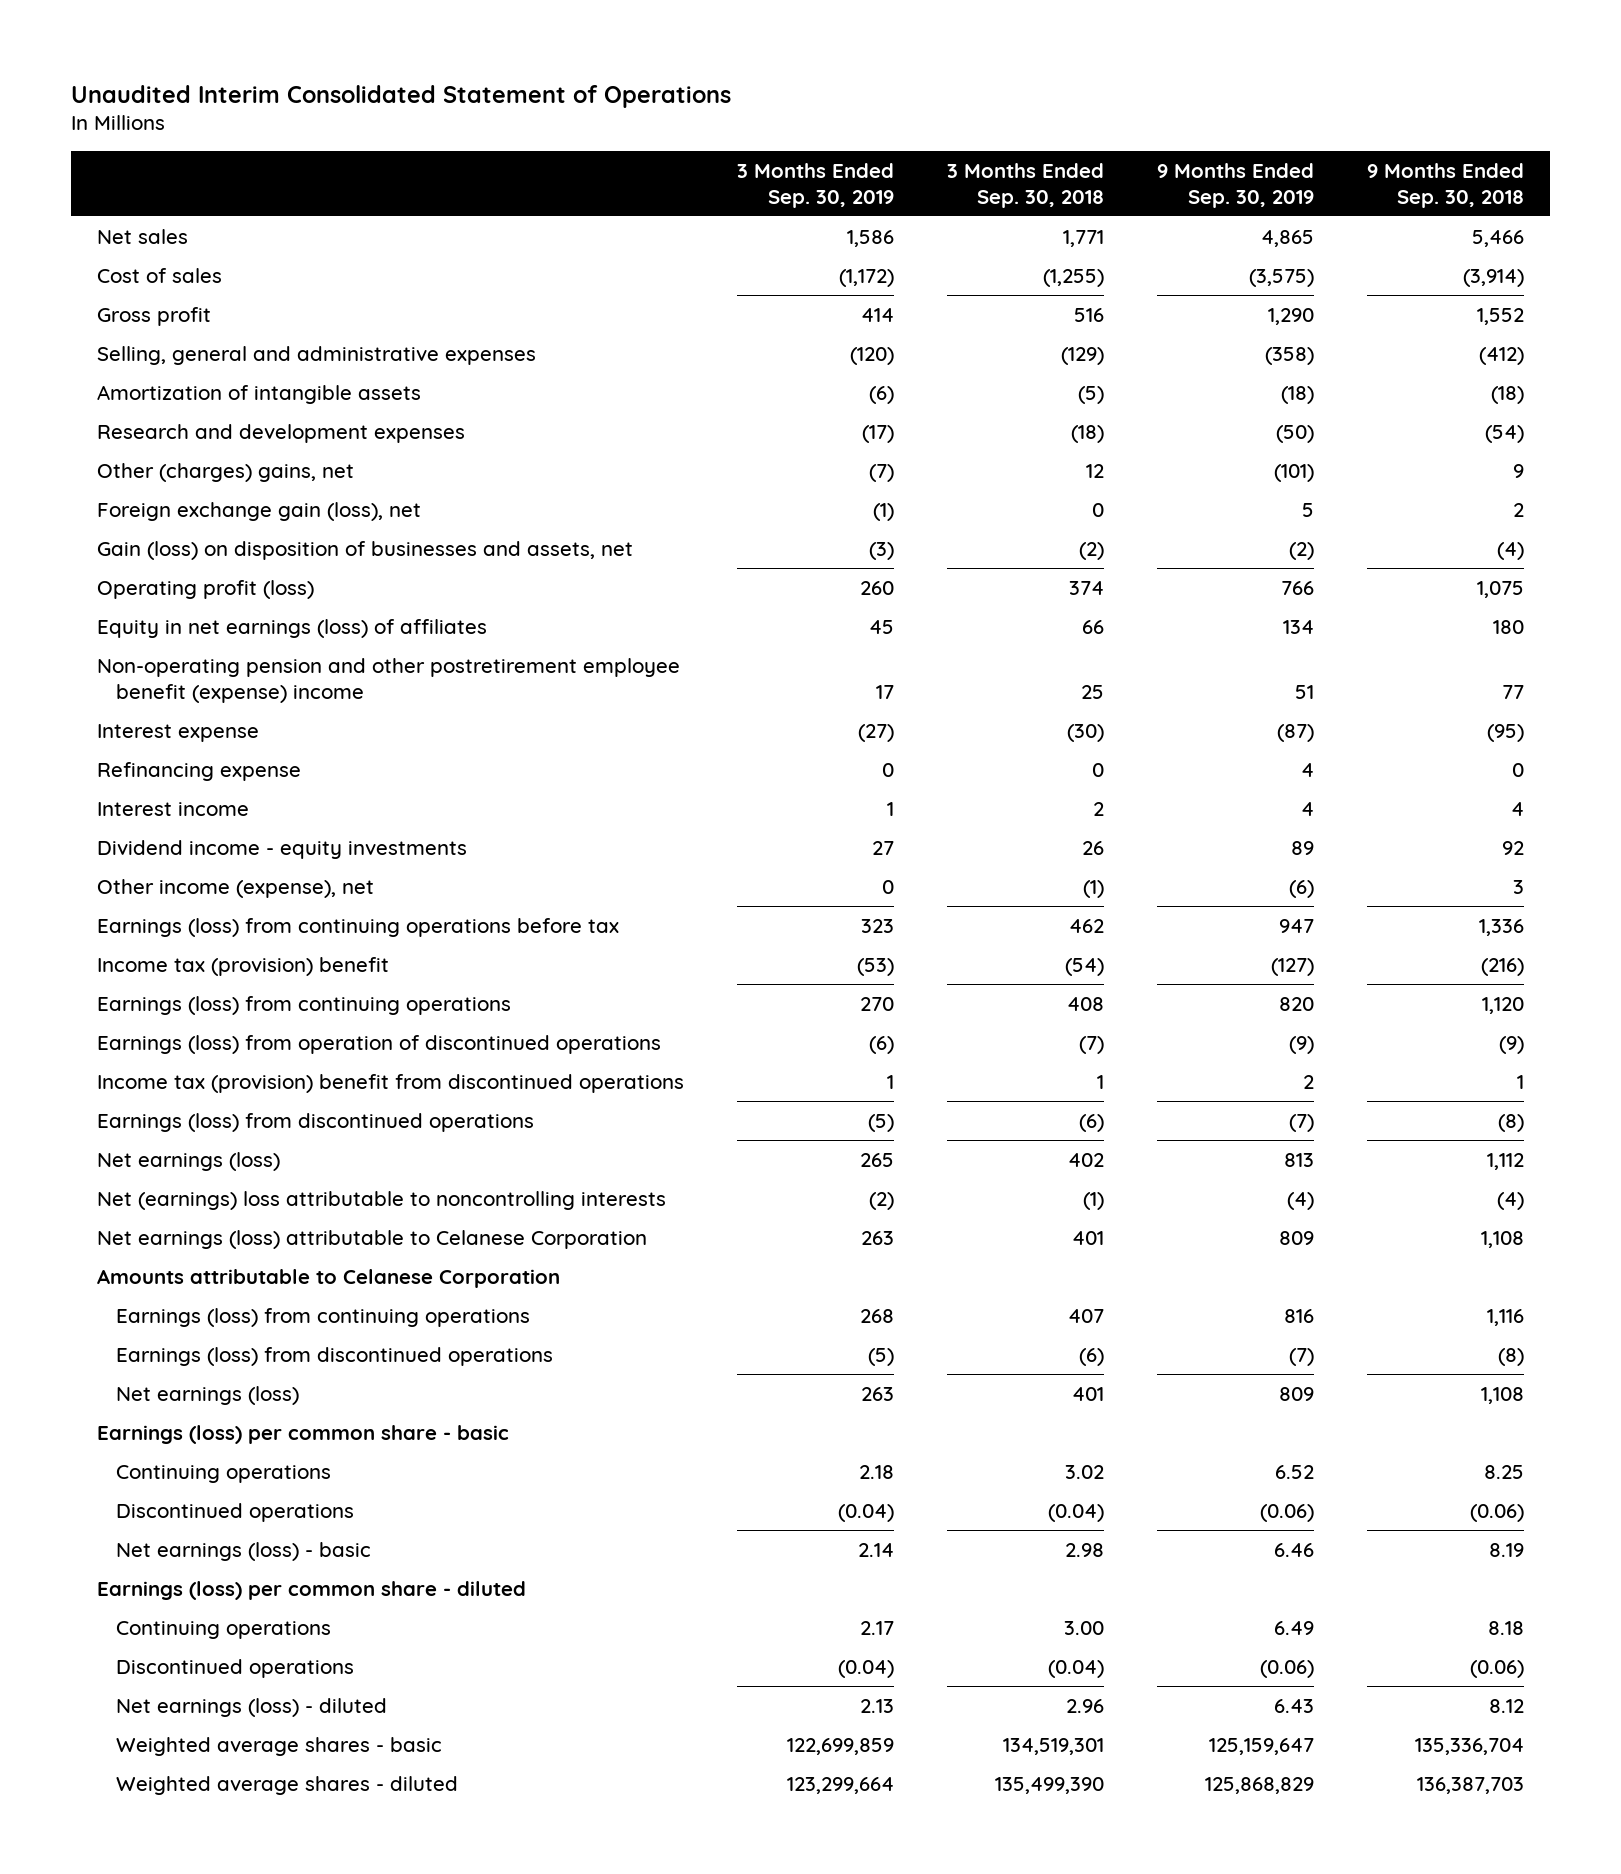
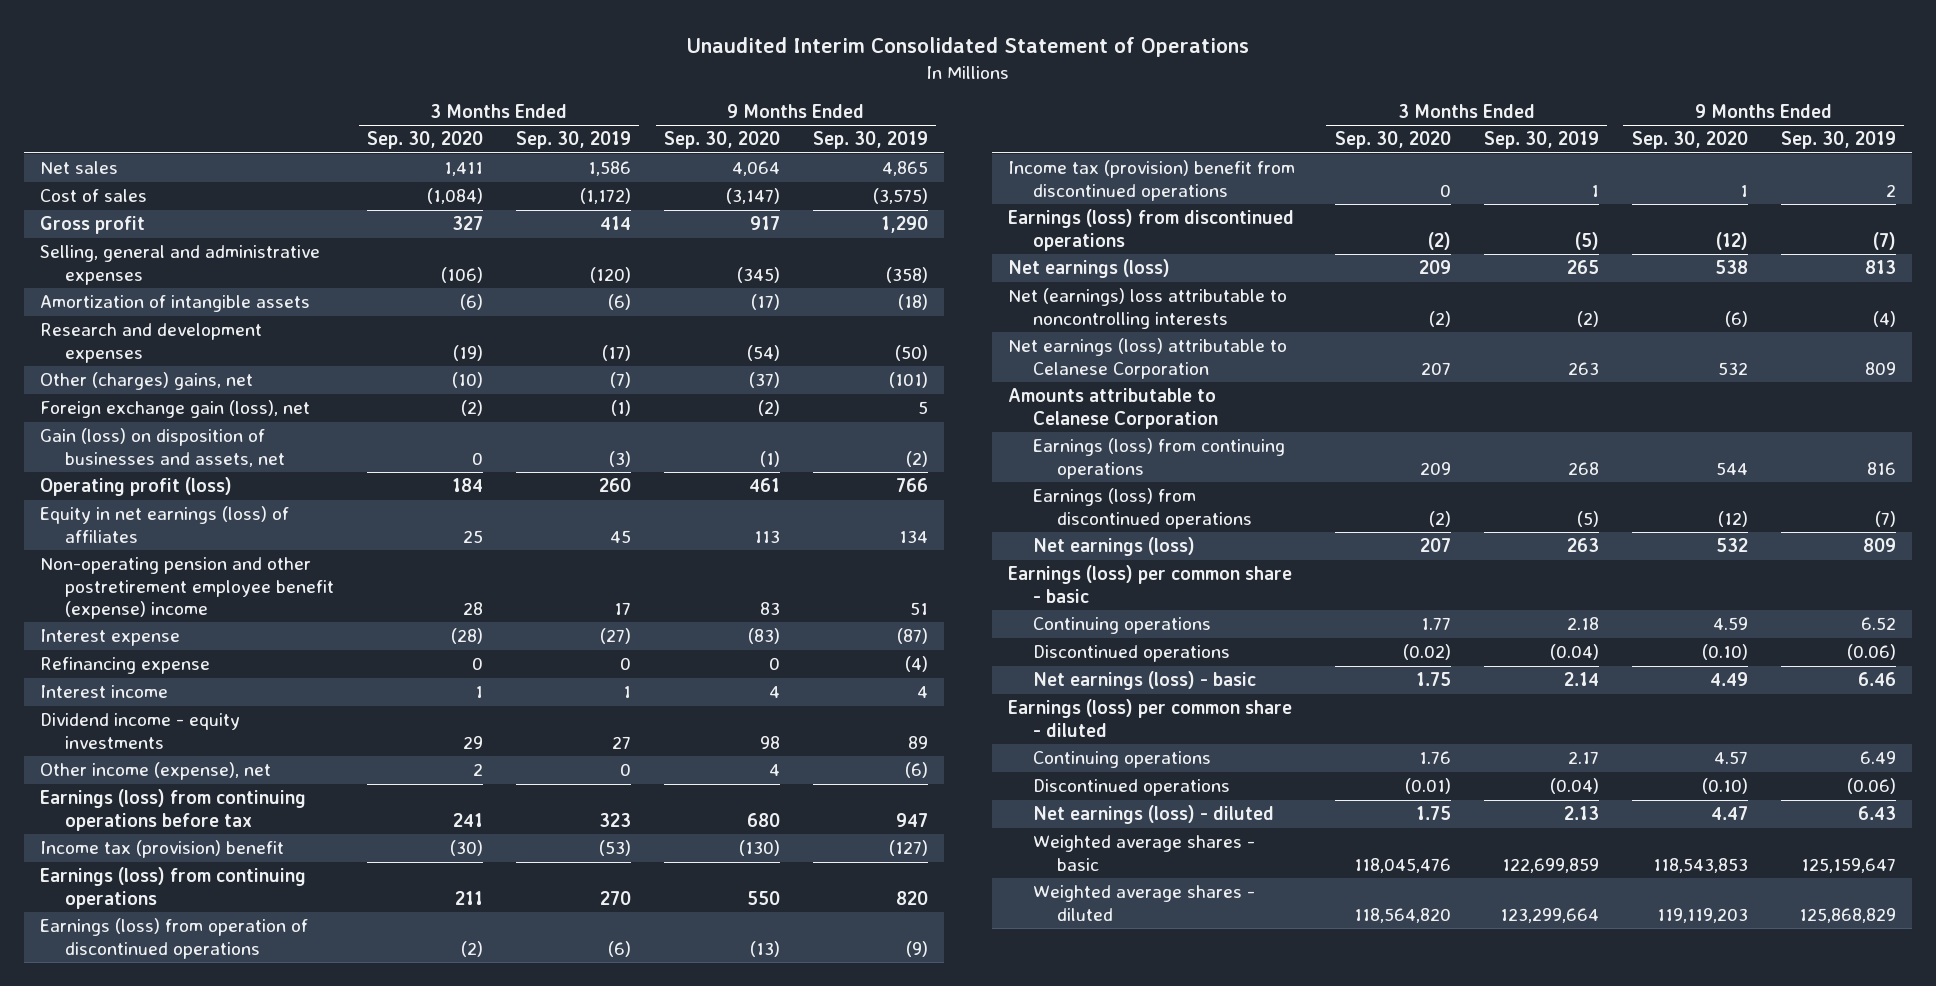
[946,162,1104,208] 3 Months Ended Sep. 30, 2018 -> none
[1366,162,1524,208] 9 Months Ended Sep. 30, 2018 -> none
none -> [366,131,483,150] Sep. 30, 2020
none -> [663,131,780,150] Sep. 30, 2020
[1300,762,1314,777] 4 -> [904,656,928,673] (4)

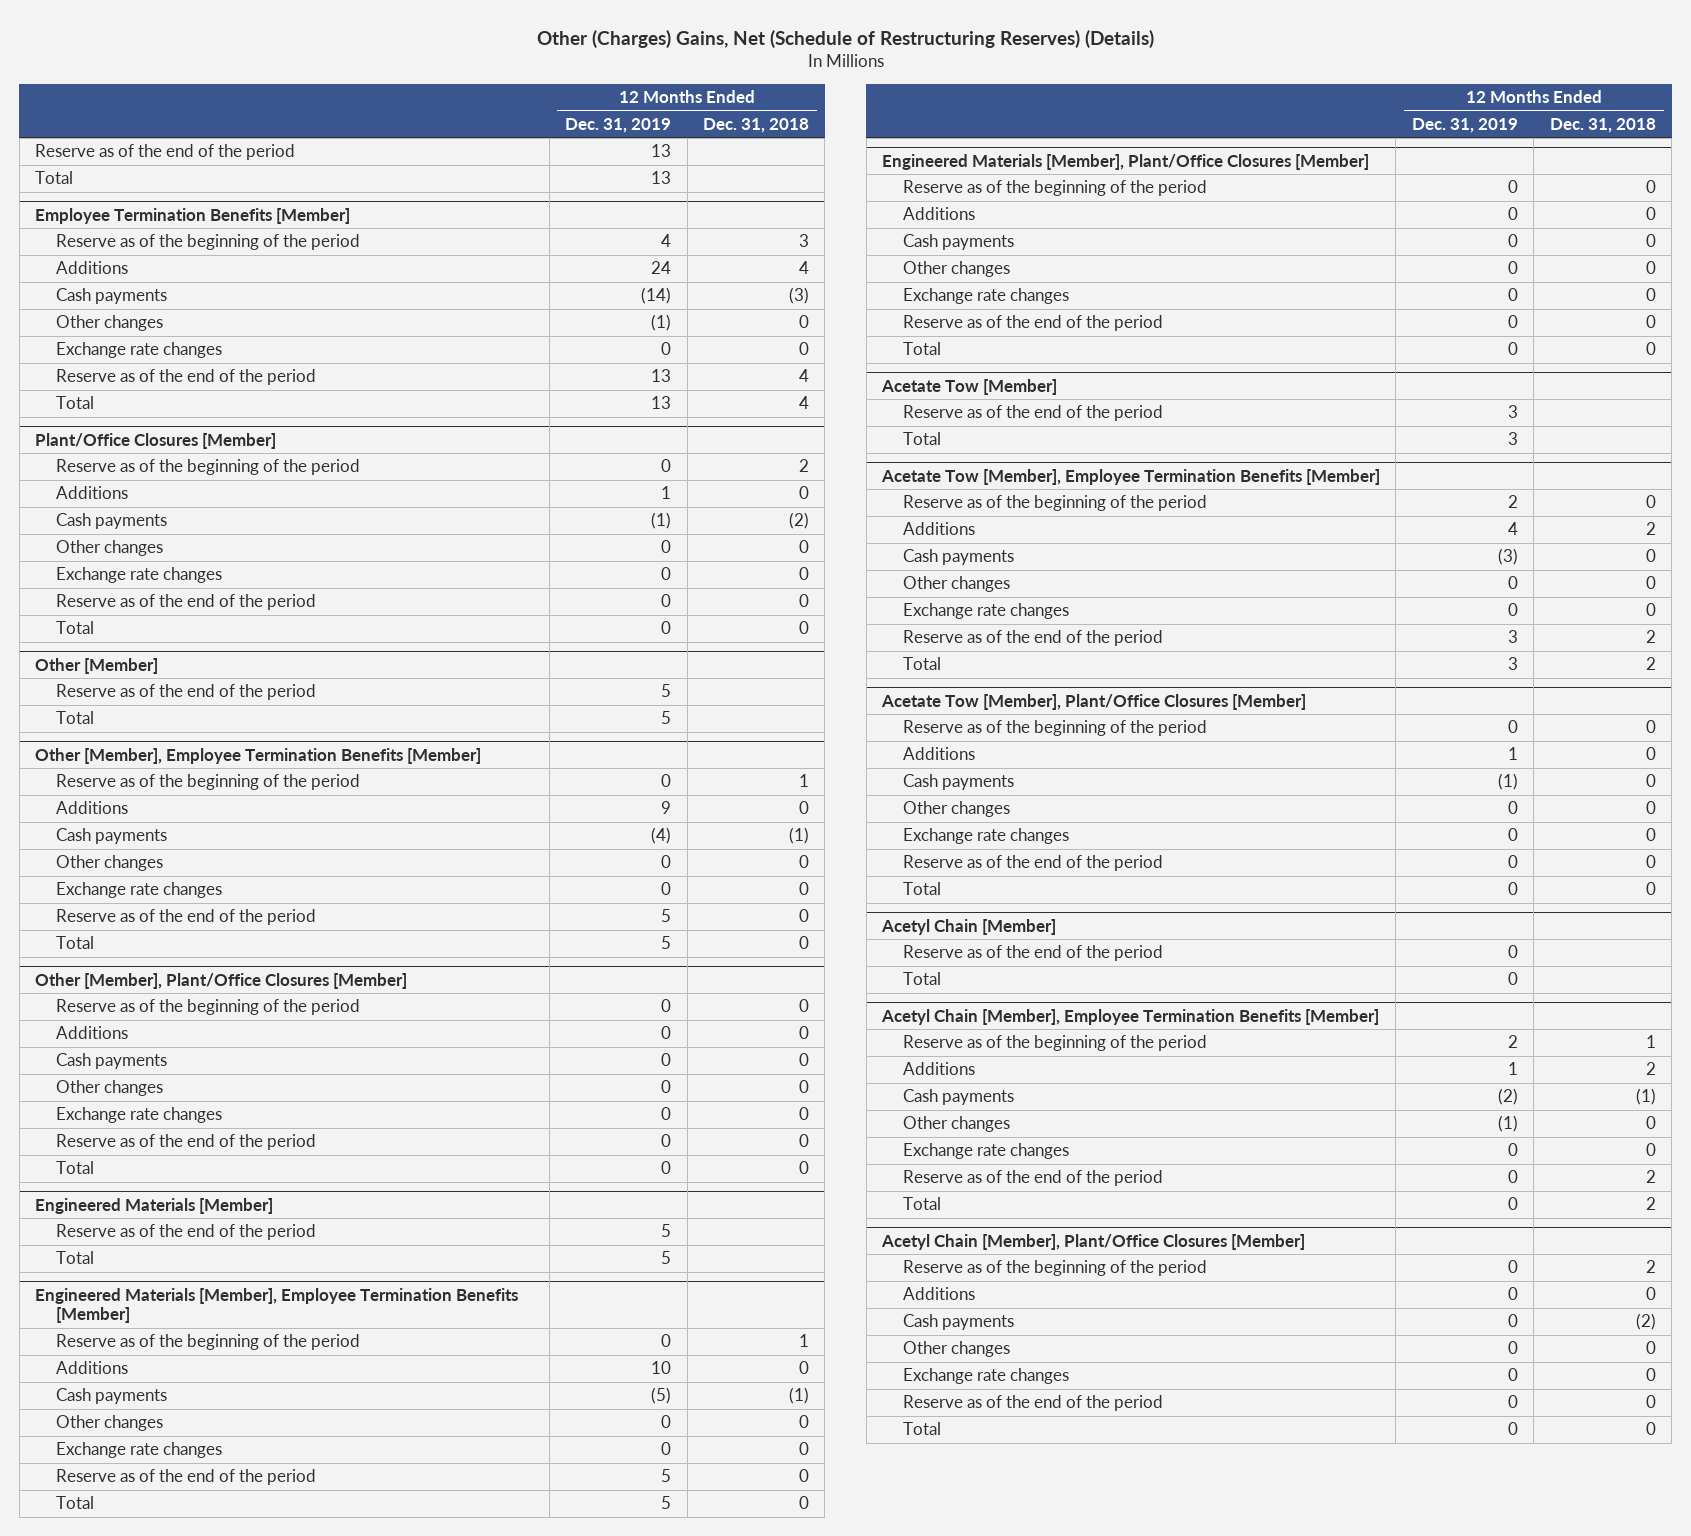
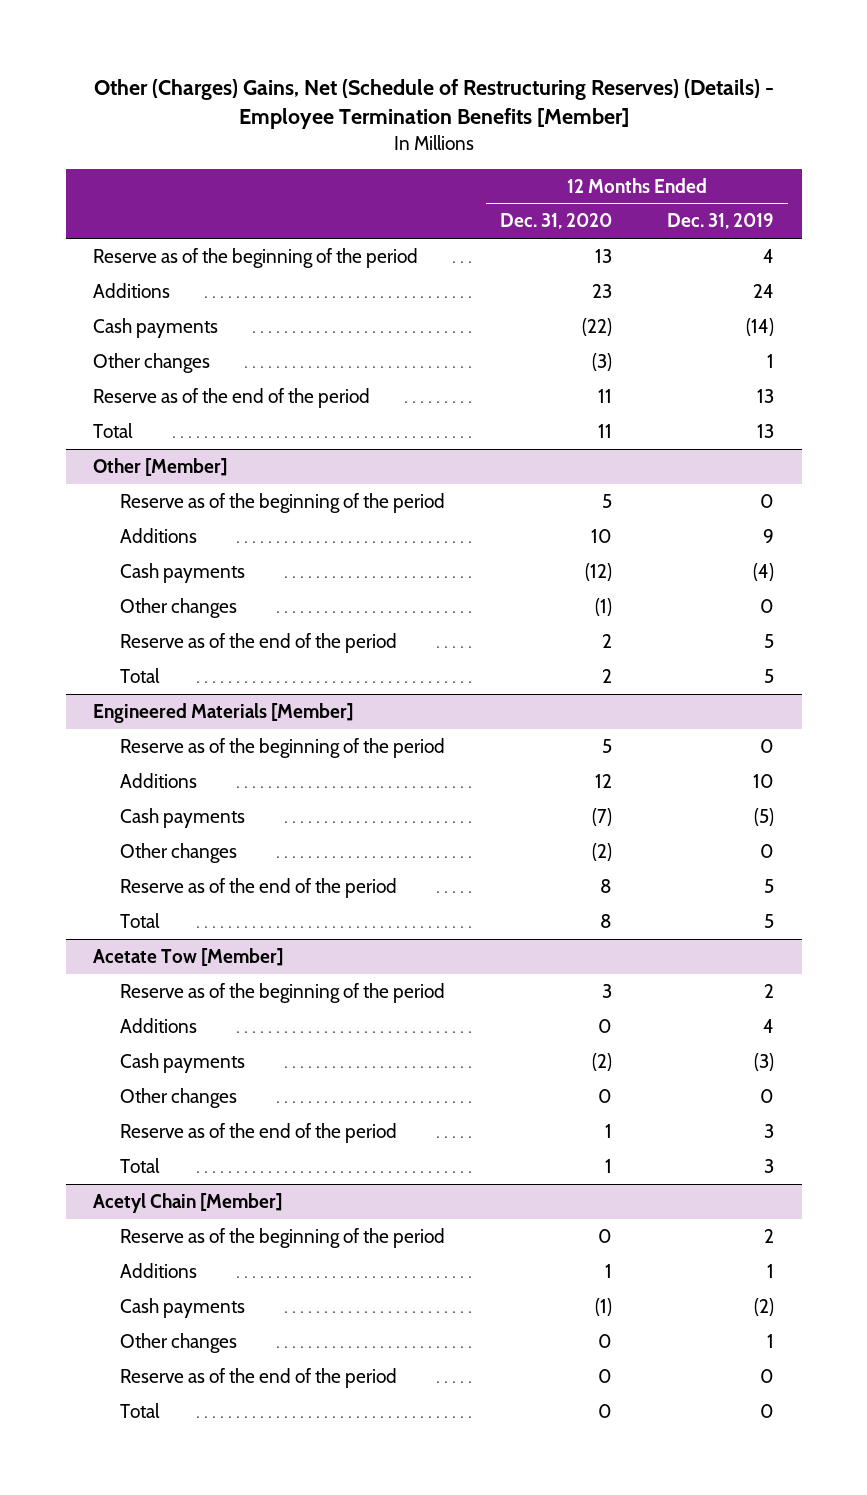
[536,29,1154,48] Other (Charges) Gains, Net (Schedule of Restructuring Reserves) (Details) -> [93,79,774,130] Other (Charges) Gains, Net (Schedule of Restructuring Reserves) (Details) - Employee Termination Benefits [Member]
[703,117,810,133] Dec. 31, 2018 -> none
none -> [499,213,612,230] Dec. 31, 2020
[35,144,296,161] Reserve as of the end of the period -> none
[35,171,74,185] Total -> none
[35,207,351,224] Employee Termination Benefits [Member] -> none
[56,342,223,359] Exchange rate changes -> none
[651,314,672,332] (1) -> [767,353,775,368] 1
[35,432,277,449] Plant/Office Closures [Member] -> none
[56,459,361,476] Reserve as of the beginning of the period -> none
[56,486,129,500] Additions -> none
[56,513,168,530] Cash payments -> none
[56,540,164,557] Other changes -> none
[56,567,223,584] Exchange rate changes -> none
[56,594,317,611] Reserve as of the end of the period -> none
[56,621,95,635] Total -> none
[56,684,317,701] Reserve as of the end of the period -> none
[56,711,95,725] Total -> none
[35,747,482,764] Other [Member], Employee Termination Benefits [Member] -> none
[56,882,223,899] Exchange rate changes -> none
[35,972,408,989] Other [Member], Plant/Office Closures [Member] -> none
[56,999,361,1016] Reserve as of the beginning of the period -> none
[56,1026,129,1040] Additions -> none
[56,1053,168,1070] Cash payments -> none
[56,1080,164,1097] Other changes -> none
[56,1107,223,1124] Exchange rate changes -> none
[56,1134,317,1151] Reserve as of the end of the period -> none
[56,1161,95,1175] Total -> none
[56,1224,317,1241] Reserve as of the end of the period -> none
[56,1251,95,1265] Total -> none
[35,1287,519,1324] Engineered Materials [Member], Employee Termination Benefits [Member] -> none
[56,1442,223,1459] Exchange rate changes -> none
[882,153,1370,170] Engineered Materials [Member], Plant/Office Closures [Member] -> none
[902,180,1207,197] Reserve as of the beginning of the period -> none
[902,207,975,221] Additions -> none
[902,234,1014,251] Cash payments -> none
[902,261,1010,278] Other changes -> none
[902,288,1069,305] Exchange rate changes -> none
[902,315,1163,332] Reserve as of the end of the period -> none
[902,342,941,356] Total -> none
[902,405,1163,422] Reserve as of the end of the period -> none
[902,432,941,446] Total -> none
[881,468,1381,485] Acetate Tow [Member], Employee Termination Benefits [Member] -> none
[902,603,1069,620] Exchange rate changes -> none
[881,693,1307,710] Acetate Tow [Member], Plant/Office Closures [Member] -> none
[902,720,1207,737] Reserve as of the beginning of the period -> none
[902,747,975,761] Additions -> none
[902,774,1014,791] Cash payments -> none
[902,801,1010,818] Other changes -> none
[902,828,1069,845] Exchange rate changes -> none
[902,855,1163,872] Reserve as of the end of the period -> none
[902,882,941,896] Total -> none
[902,945,1163,962] Reserve as of the end of the period -> none
[902,972,941,986] Total -> none
[881,1008,1380,1025] Acetyl Chain [Member], Employee Termination Benefits [Member] -> none
[902,1143,1069,1160] Exchange rate changes -> none
[902,1170,1163,1187] Reserve as of the end of the period -> none
[902,1197,941,1211] Total -> none
[881,1233,1306,1250] Acetyl Chain [Member], Plant/Office Closures [Member] -> none
[902,1260,1207,1277] Reserve as of the beginning of the period -> none
[902,1287,975,1301] Additions -> none
[902,1314,1014,1331] Cash payments -> none
[902,1341,1010,1358] Other changes -> none
[902,1368,1069,1385] Exchange rate changes -> none
[1497,1115,1518,1133] (1) -> [767,1333,775,1348] 1

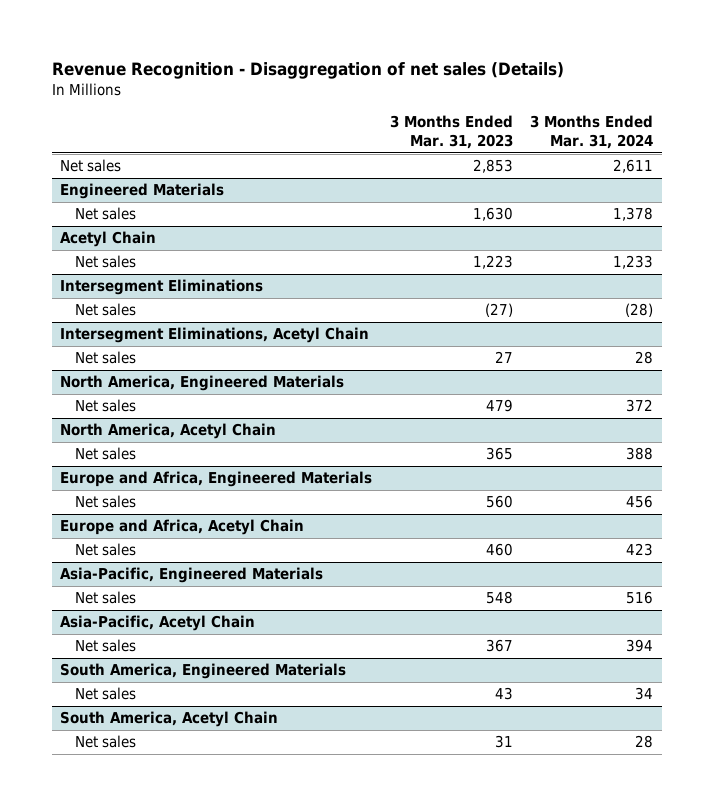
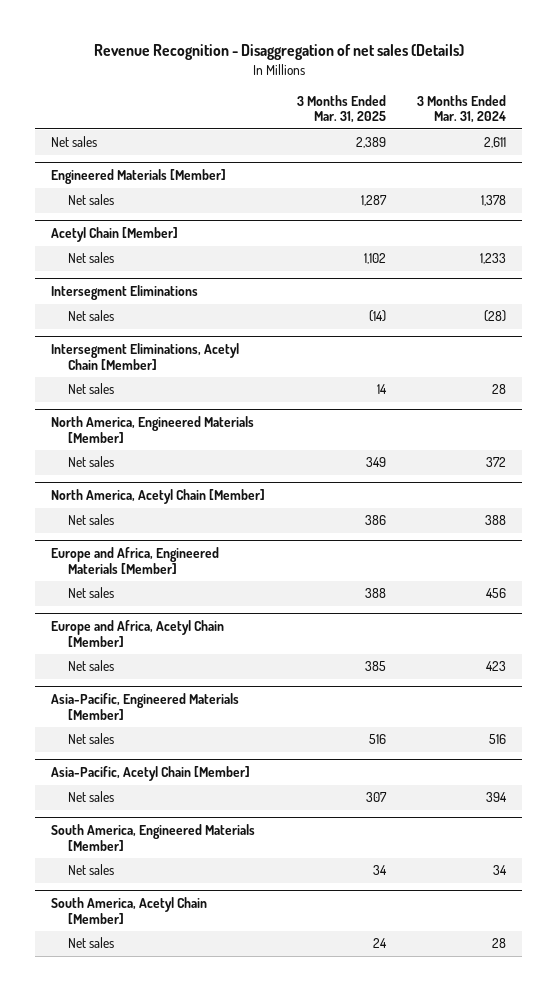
[389,115,513,150] 3 Months Ended Mar. 31, 2023 -> none
none -> [296,94,386,124] 3 Months Ended Mar. 31, 2025
[60,183,225,200] Engineered Materials -> [51,169,227,185] Engineered Materials [Member]
[60,231,157,248] Acetyl Chain -> [51,227,179,243] Acetyl Chain [Member]
[60,327,370,344] Intersegment Eliminations, Acetyl Chain -> [51,343,240,370] Intersegment Eliminations, Acetyl Chain [Member]
[60,375,345,392] North America, Engineered Materials -> [51,416,255,443] North America, Engineered Materials [Member]
[60,423,277,440] North America, Acetyl Chain -> [51,489,266,505] North America, Acetyl Chain [Member]
[60,471,373,488] Europe and Africa, Engineered Materials -> [51,547,220,574] Europe and Africa, Engineered Materials [Member]
[60,519,305,536] Europe and Africa, Acetyl Chain -> [51,620,225,647] Europe and Africa, Acetyl Chain [Member]
[60,567,324,584] Asia-Pacific, Engineered Materials -> [51,693,240,720] Asia-Pacific, Engineered Materials [Member]
[60,615,256,632] Asia-Pacific, Acetyl Chain -> [51,766,251,782] Asia-Pacific, Acetyl Chain [Member]
[60,663,347,680] South America, Engineered Materials -> [51,824,256,851] South America, Engineered Materials [Member]
[60,711,279,728] South America, Acetyl Chain -> [51,897,208,924] South America, Acetyl Chain [Member]

